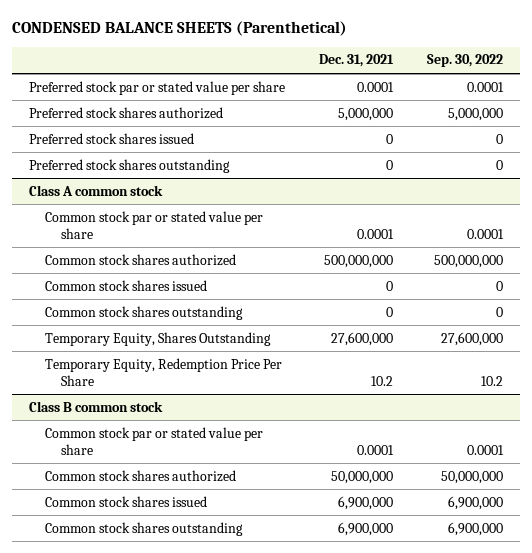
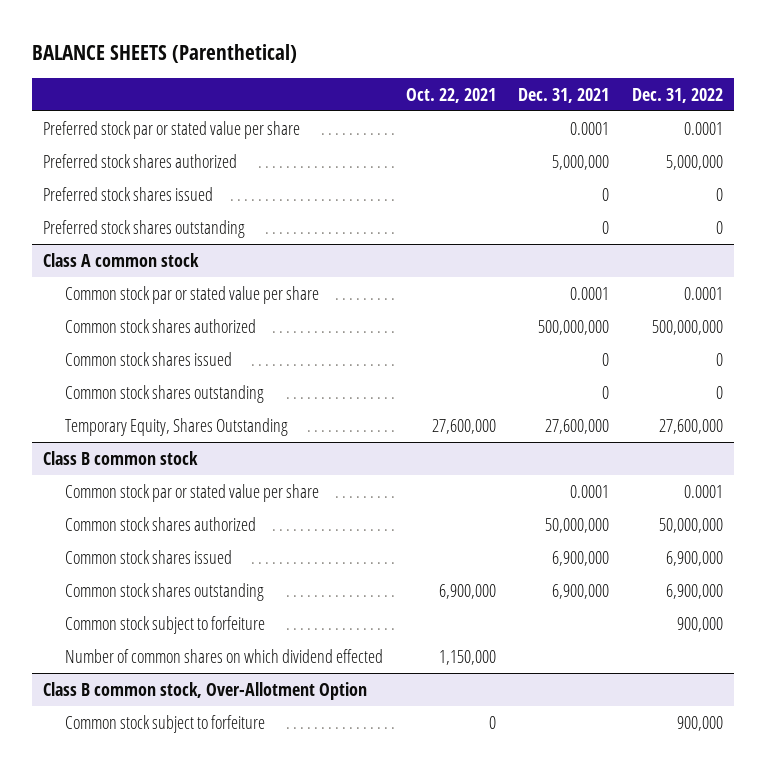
[11,21,347,37] CONDENSED BALANCE SHEETS (Parenthetical) -> [31,43,297,63] BALANCE SHEETS (Parenthetical)
[427,54,504,68] Sep. 30, 2022 -> none
none -> [405,87,496,103] Oct. 22, 2021
none -> [631,87,723,103] Dec. 31, 2022
[45,357,283,386] Temporary Equity, Redemption Price Per Share -> none
none -> [65,615,266,634] Common stock subject to forfeiture
none -> [65,648,384,663] Number of common shares on which dividend effected
none -> [42,681,367,700] Class B common stock, Over-Allotment Option
none -> [65,714,266,733] Common stock subject to forfeiture

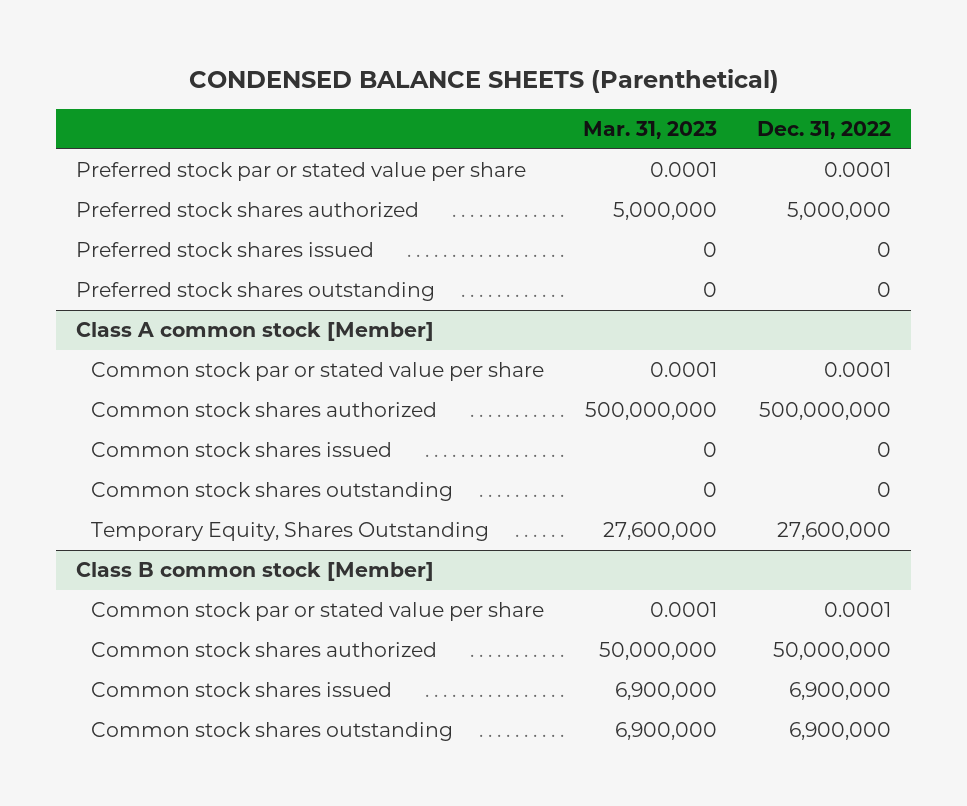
[31,43,297,63] BALANCE SHEETS (Parenthetical) -> [188,69,779,94] CONDENSED BALANCE SHEETS (Parenthetical)
[405,87,496,103] Oct. 22, 2021 -> none
[518,87,610,103] Dec. 31, 2021 -> none
none -> [583,121,718,140] Mar. 31, 2023
[42,252,199,267] Class A common stock -> [76,322,435,342] Class A common stock [Member]
[42,450,198,465] Class B common stock -> [76,562,435,582] Class B common stock [Member]
[65,615,266,634] Common stock subject to forfeiture -> none
[65,648,384,663] Number of common shares on which dividend effected -> none
[42,681,367,700] Class B common stock, Over-Allotment Option -> none
[65,714,266,733] Common stock subject to forfeiture -> none

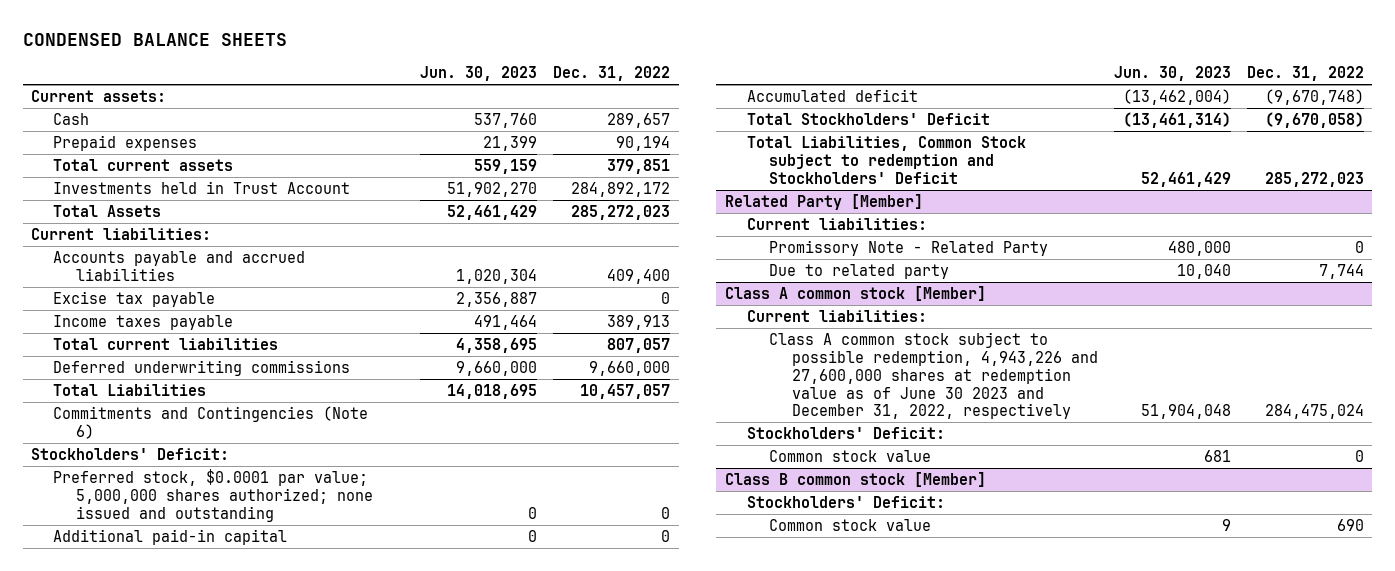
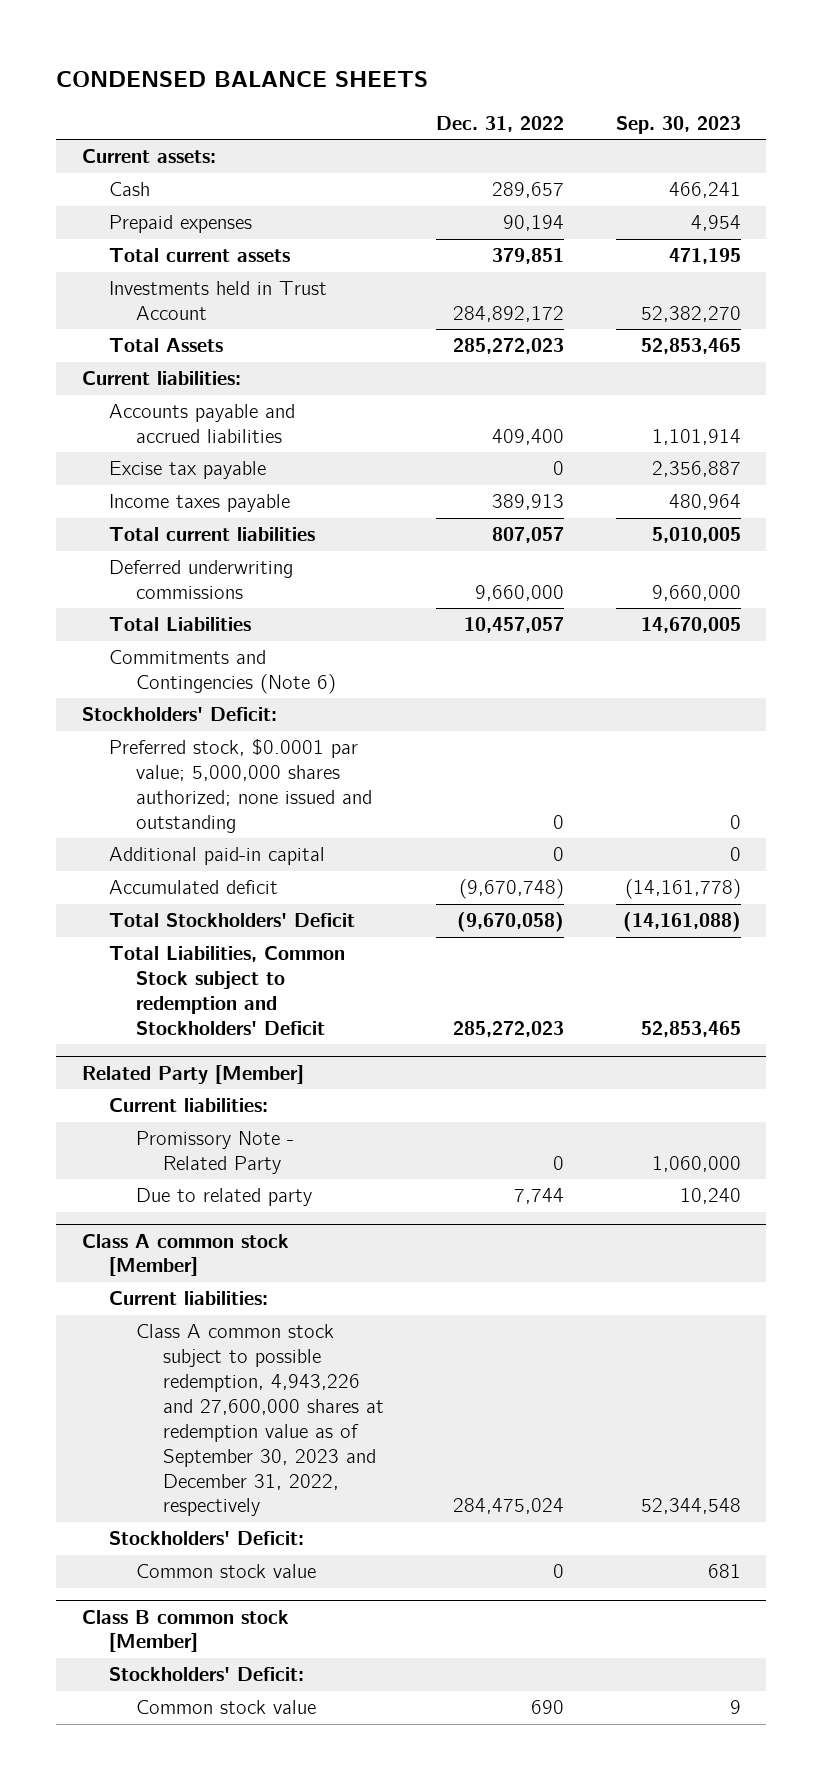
[420,66,538,82] Jun. 30, 2023 -> none
none -> [615,115,741,134] Sep. 30, 2023
[769,331,1098,420] Class A common stock subject to possible redemption, 4,943,226 and 27,600,000 shares at redemption value as of June 30 2023 and December 31, 2022, respectively -> [136,1324,385,1517] Class A common stock subject to possible redemption, 4,943,226 and 27,600,000 shares at redemption value as of September 30, 2023 and December 31, 2022, respectively

